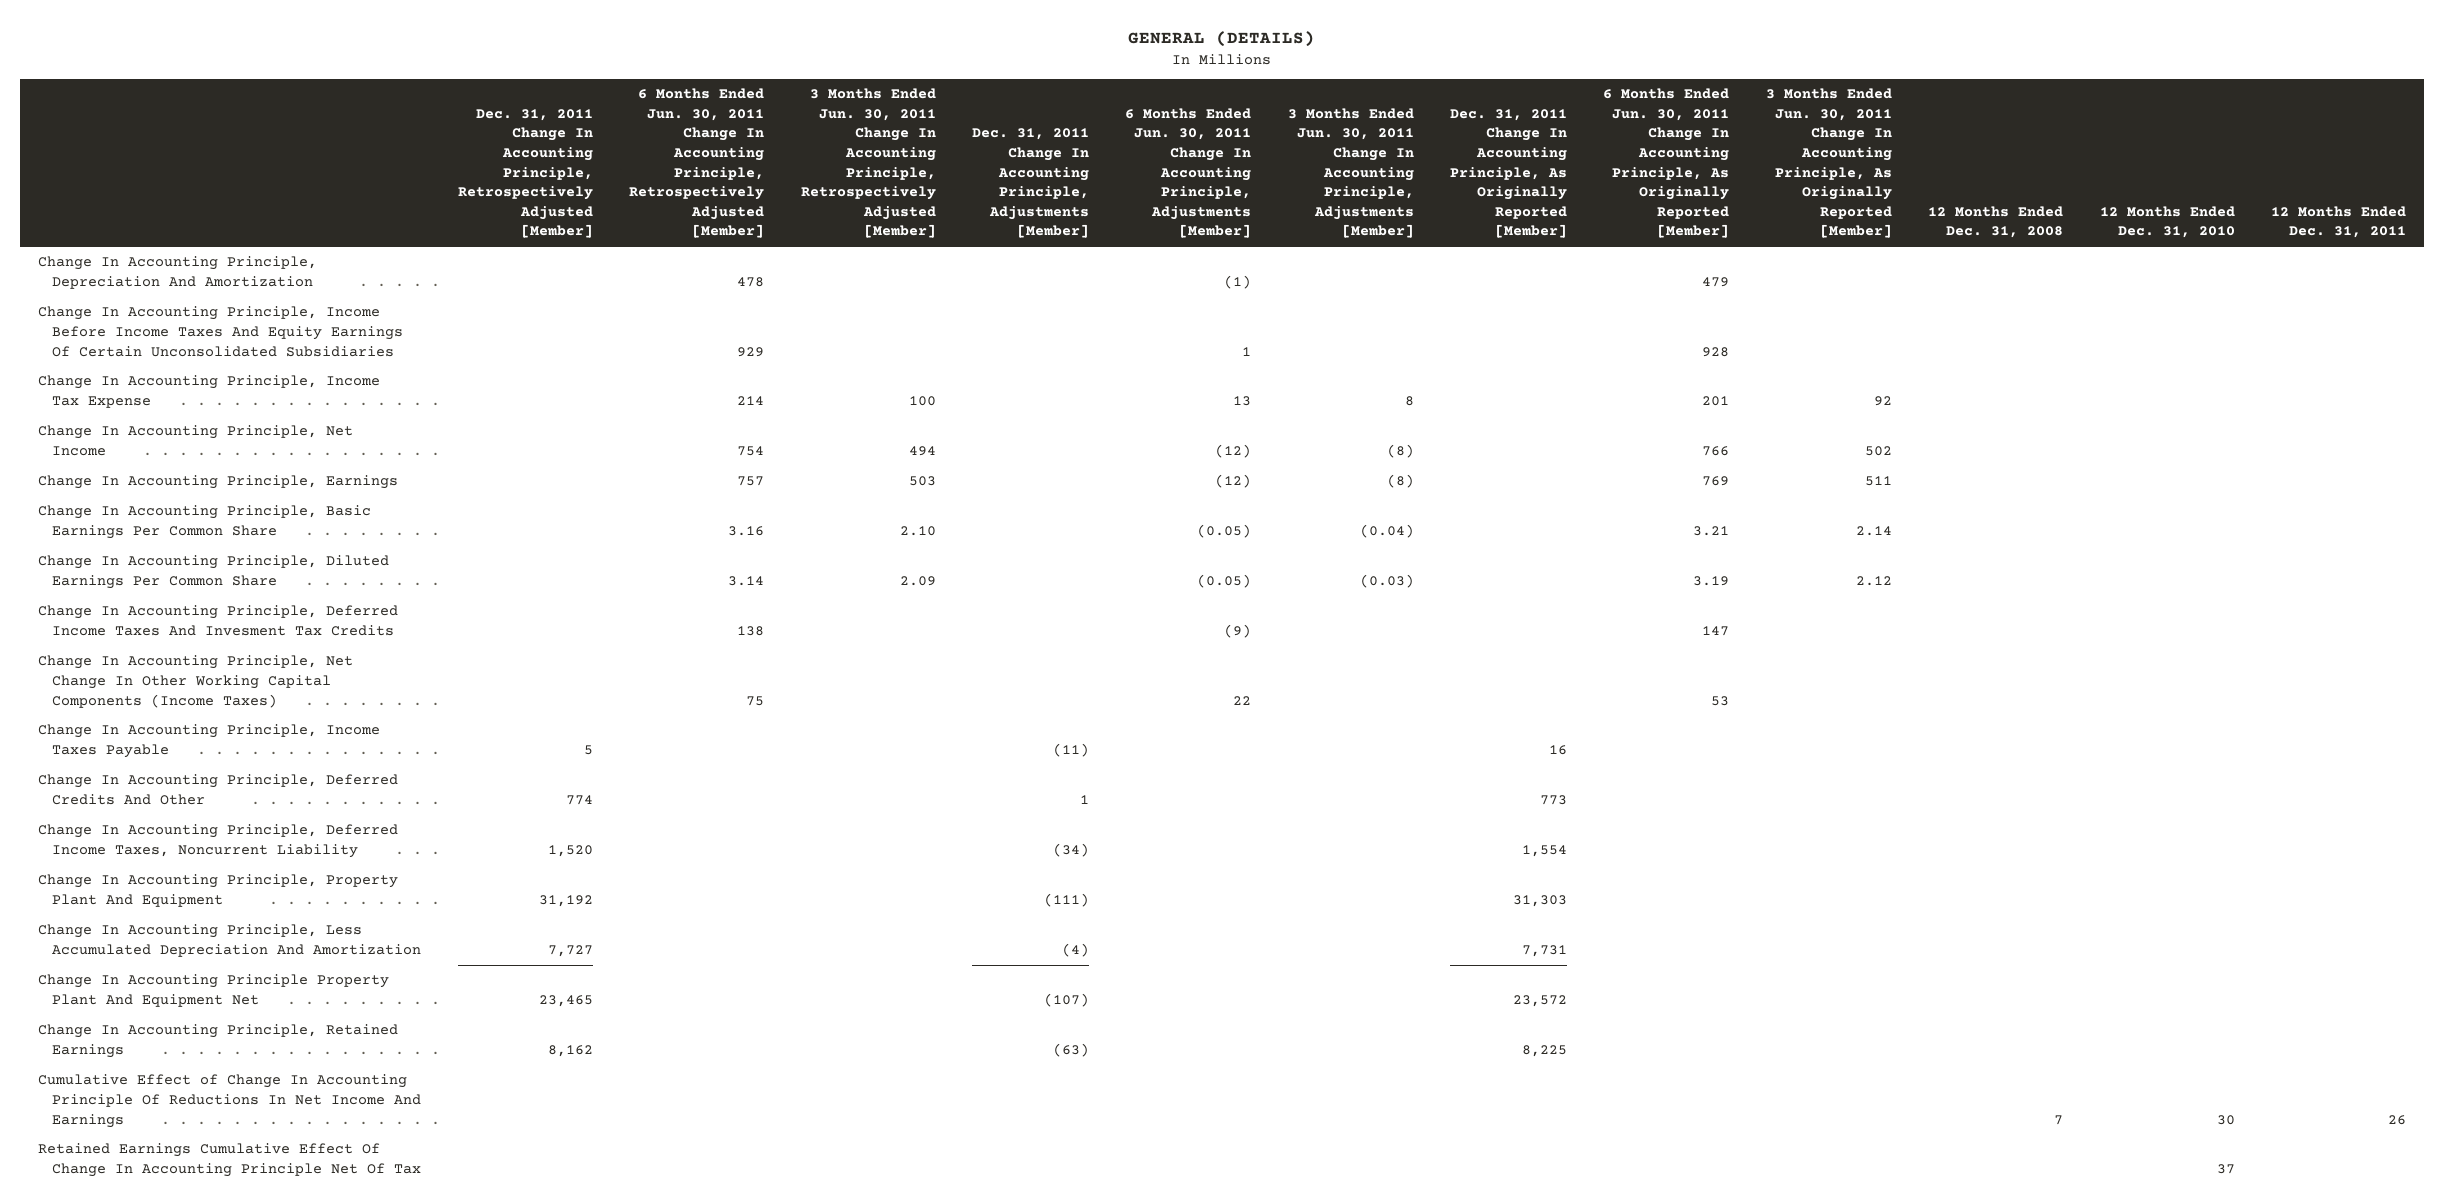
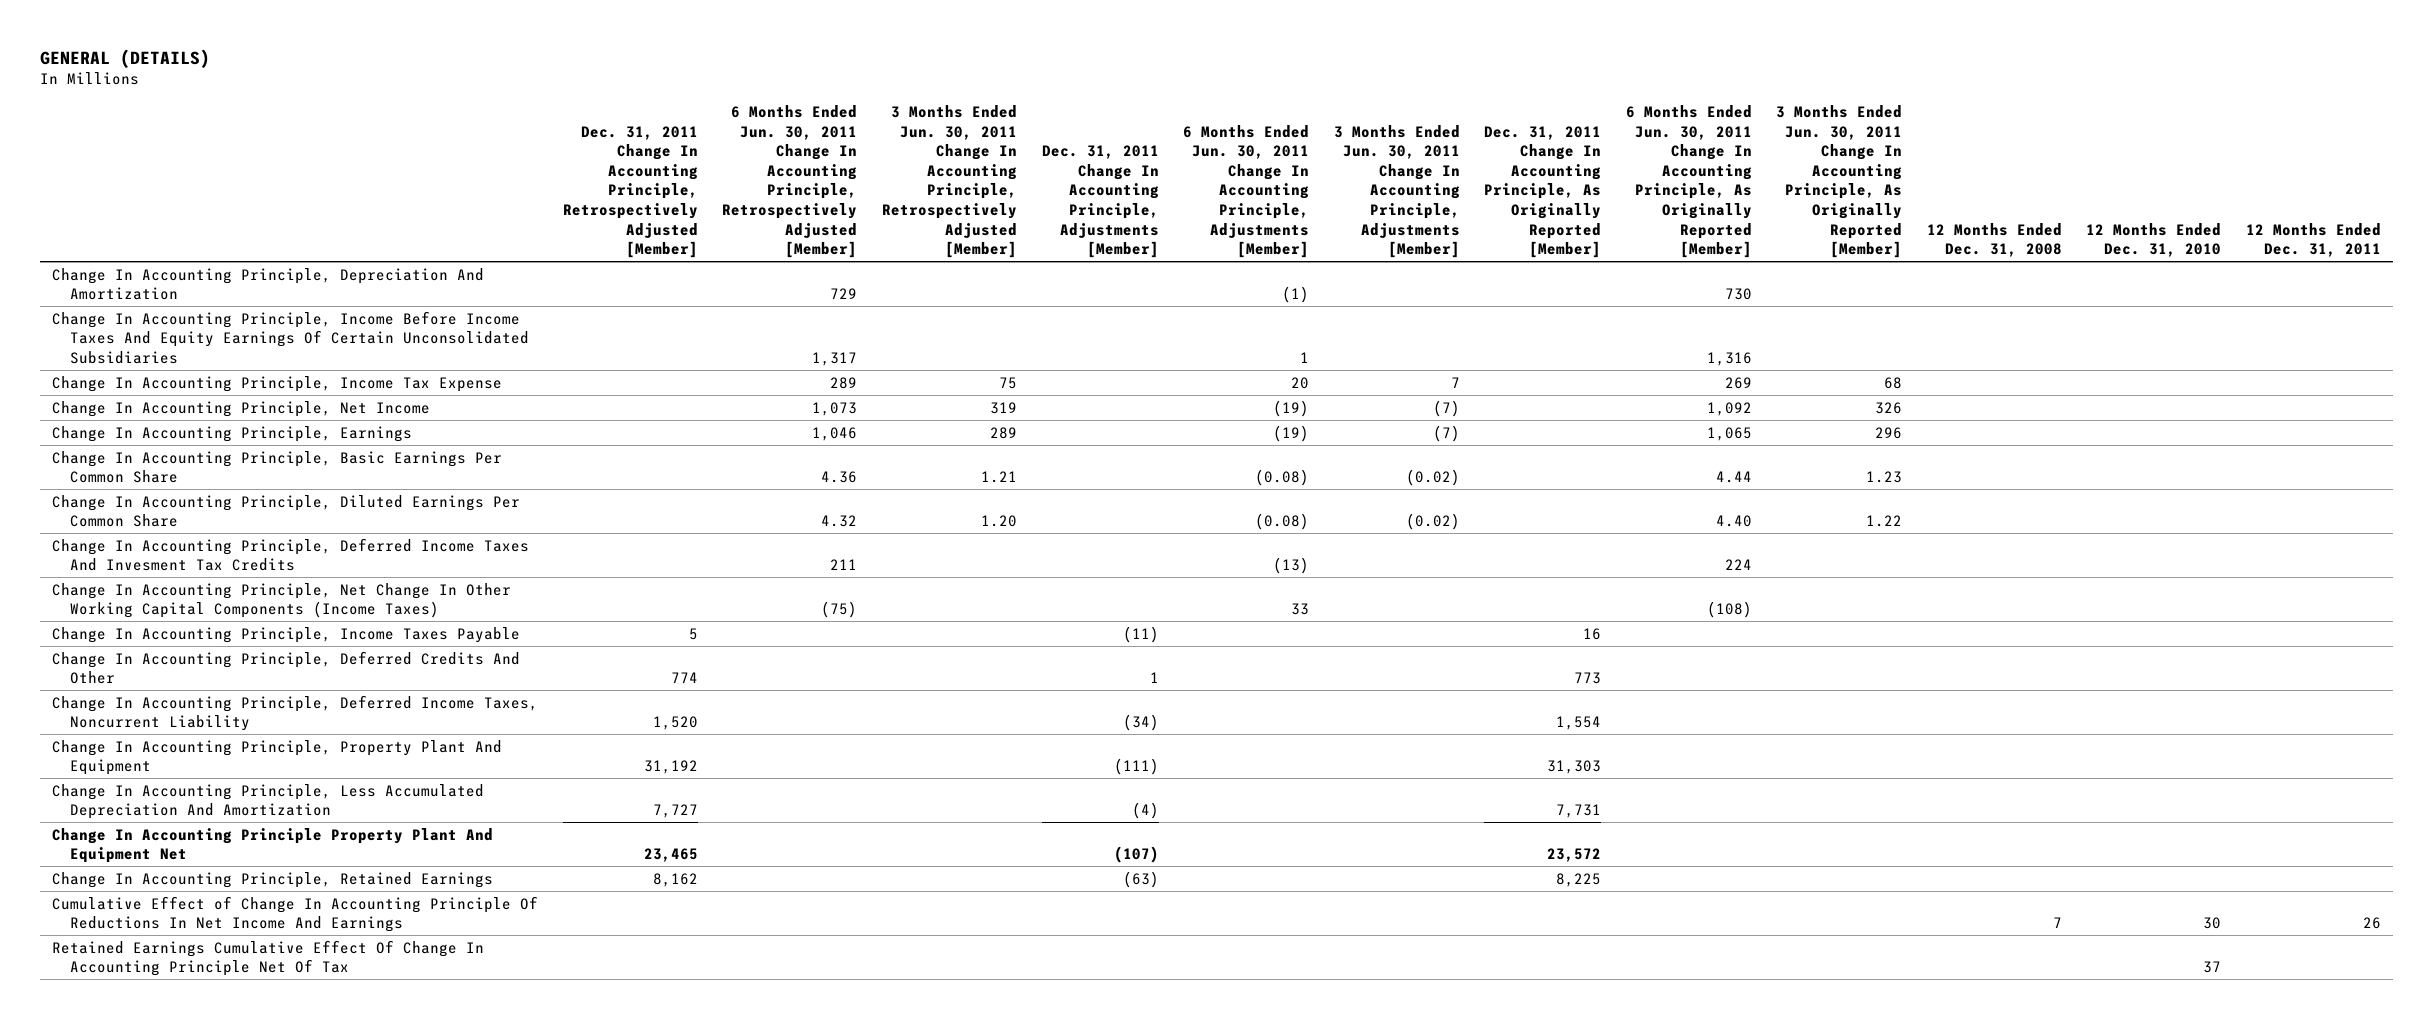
[737,276,765,287] 478 -> [830,288,858,300] 729
[1702,276,1730,287] 479 -> [1724,288,1752,301] 730
[737,346,765,357] 929 -> [812,351,858,366] 1,317
[1702,346,1730,357] 928 -> [1706,351,1752,366] 1,316
[737,395,765,405] 214 -> [830,376,858,389] 289
[908,395,936,406] 100 -> [998,376,1017,389] 75
[1233,395,1252,406] 13 -> [1291,376,1310,389] 20
[1404,395,1414,406] 8 -> [1450,376,1460,388] 7
[1702,395,1730,406] 201 -> [1724,376,1752,389] 269
[1873,395,1892,406] 92 -> [1884,376,1903,389] 68
[737,445,765,456] 754 -> [812,401,858,416] 1,073
[908,445,936,456] 494 -> [989,401,1017,414] 319
[1215,443,1252,458] (12) -> [1273,399,1310,417] (19)
[1386,443,1414,458] (8) -> [1432,399,1460,417] (7)
[1702,445,1730,456] 766 -> [1706,401,1752,416] 1,092
[1864,445,1892,456] 502 -> [1875,401,1903,414] 326
[737,476,765,487] 757 -> [812,426,858,441] 1,046
[908,476,936,487] 503 -> [989,426,1017,439] 289
[1215,474,1252,489] (12) -> [1273,424,1310,442] (19)
[1386,474,1414,489] (8) -> [1432,424,1460,442] (7)
[1702,476,1730,487] 769 -> [1706,426,1752,441] 1,065
[1864,476,1892,487] 511 -> [1875,426,1903,439] 296
[728,525,765,536] 3.16 -> [821,471,858,484] 4.36
[899,525,936,536] 2.10 -> [980,471,1017,484] 1.21
[1197,523,1252,538] (0.05) -> [1255,469,1310,487] (0.08)
[1359,523,1414,538] (0.04) -> [1405,469,1460,487] (0.02)
[1693,525,1730,536] 3.21 -> [1715,471,1752,484] 4.44
[1855,525,1892,536] 2.14 -> [1866,471,1903,484] 1.23
[728,575,765,586] 3.14 -> [821,515,858,528] 4.32
[899,575,936,586] 2.09 -> [980,515,1017,528] 1.20
[1197,573,1252,588] (0.05) -> [1255,513,1310,531] (0.08)
[1359,573,1414,588] (0.03) -> [1405,513,1460,531] (0.02)
[1693,575,1730,586] 3.19 -> [1715,515,1752,528] 4.40
[1855,575,1892,586] 2.12 -> [1866,515,1903,528] 1.22
[737,625,765,636] 138 -> [830,559,858,571] 211
[1224,623,1252,638] (9) -> [1273,557,1310,575] (13)
[1702,625,1730,636] 147 -> [1724,559,1752,571] 224
[746,695,765,706] 75 -> [821,601,858,619] (75)
[1233,695,1252,705] 22 -> [1291,603,1310,616] 33
[1711,695,1730,706] 53 -> [1706,601,1752,619] (108)

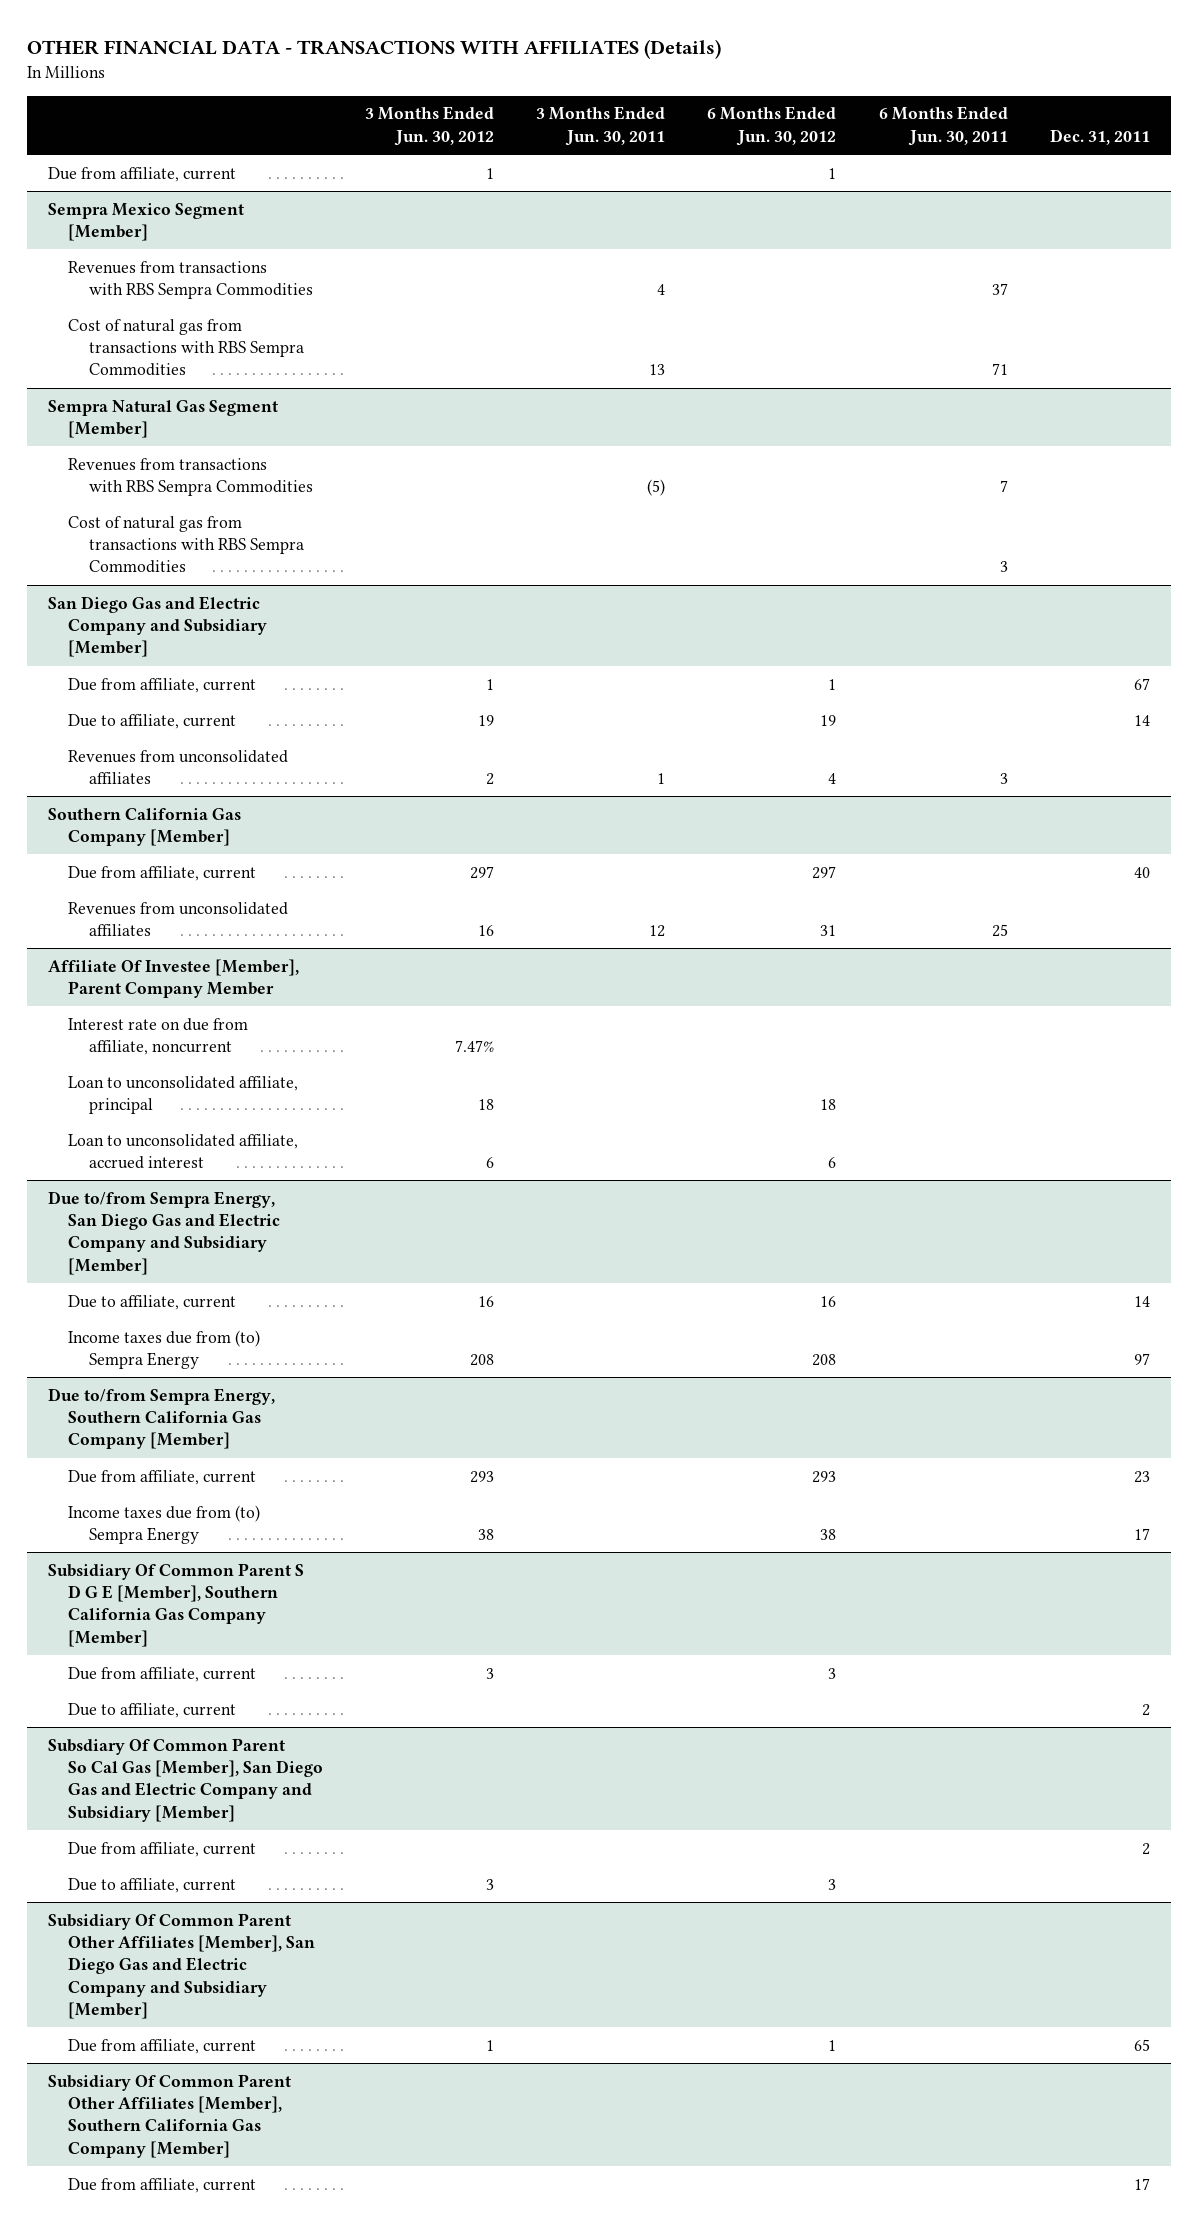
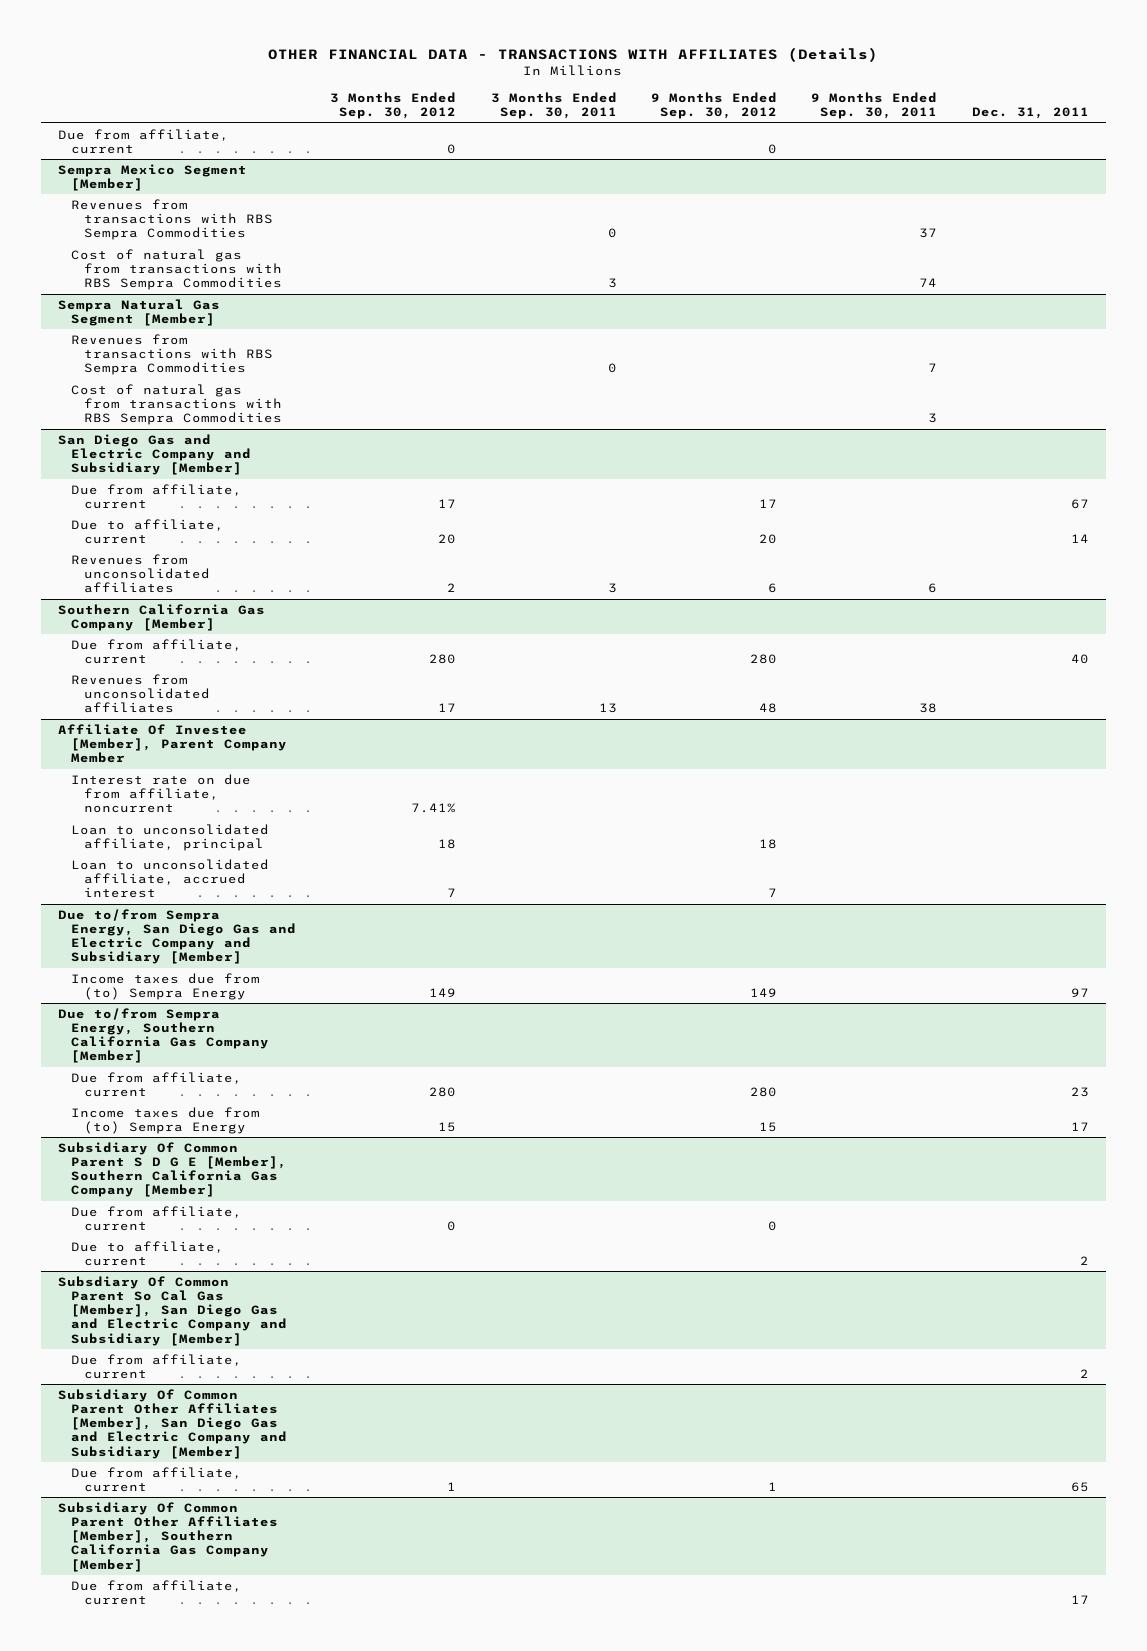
[365,106,495,146] 3 Months Ended Jun. 30, 2012 -> none
[536,106,666,146] 3 Months Ended Jun. 30, 2011 -> none
[707,106,837,146] 6 Months Ended Jun. 30, 2012 -> none
[878,106,1008,146] 6 Months Ended Jun. 30, 2011 -> none
none -> [330,91,457,120] 3 Months Ended Sep. 30, 2012
none -> [490,91,617,120] 3 Months Ended Sep. 30, 2011
none -> [651,91,778,120] 9 Months Ended Sep. 30, 2012
none -> [811,91,938,120] 9 Months Ended Sep. 30, 2011
[68,1294,237,1310] Due to affiliate, current -> none
[68,1877,237,1893] Due to affiliate, current -> none

